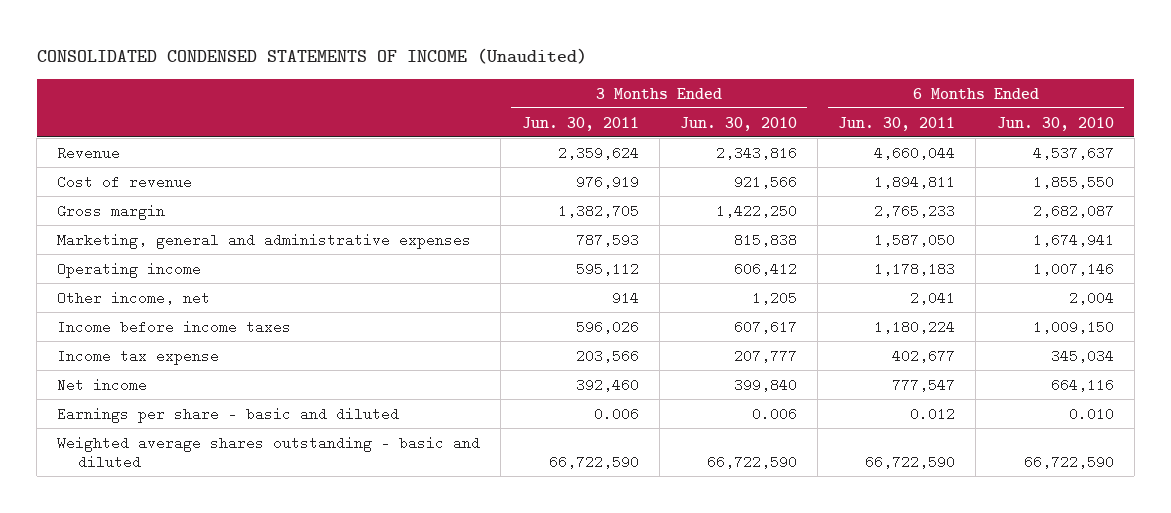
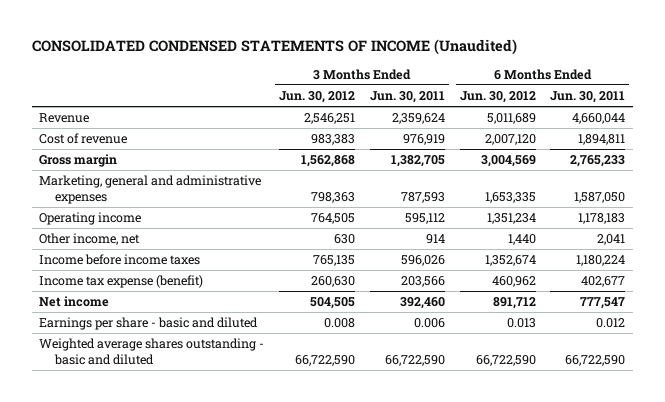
[679,116,797,131] Jun. 30, 2010 -> none
[996,116,1114,131] Jun. 30, 2010 -> none
none -> [278,90,355,103] Jun. 30, 2012
none -> [459,90,536,103] Jun. 30, 2012
[57,348,220,365] Income tax expense -> [39,275,204,289] Income tax expense (benefit)

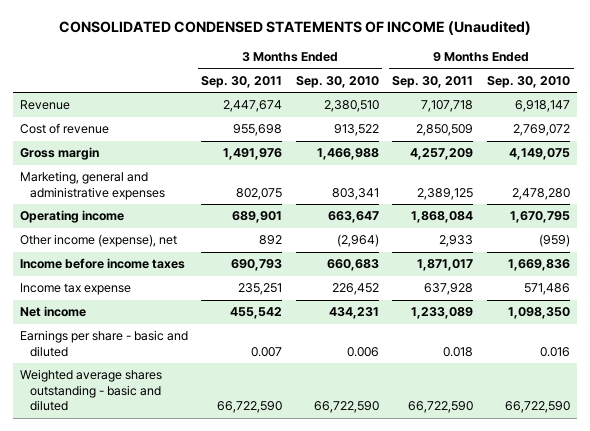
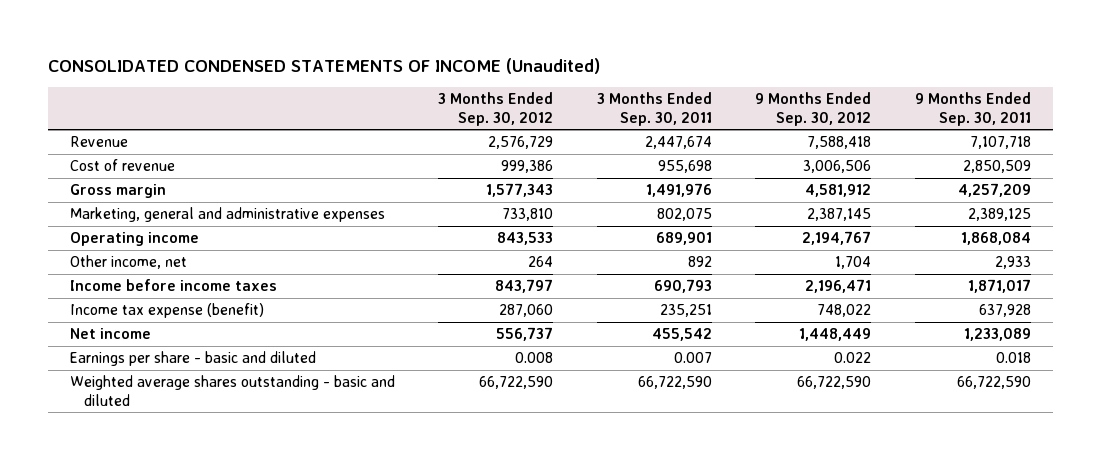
[295,76,379,89] Sep. 30, 2010 -> none
[487,76,571,89] Sep. 30, 2010 -> none
none -> [438,92,554,126] 3 Months Ended Sep. 30, 2012
none -> [755,92,872,126] 9 Months Ended Sep. 30, 2012
[19,234,177,248] Other income (expense), net -> [69,255,187,270] Other income, net
[19,283,131,296] Income tax expense -> [69,303,264,319] Income tax expense (benefit)

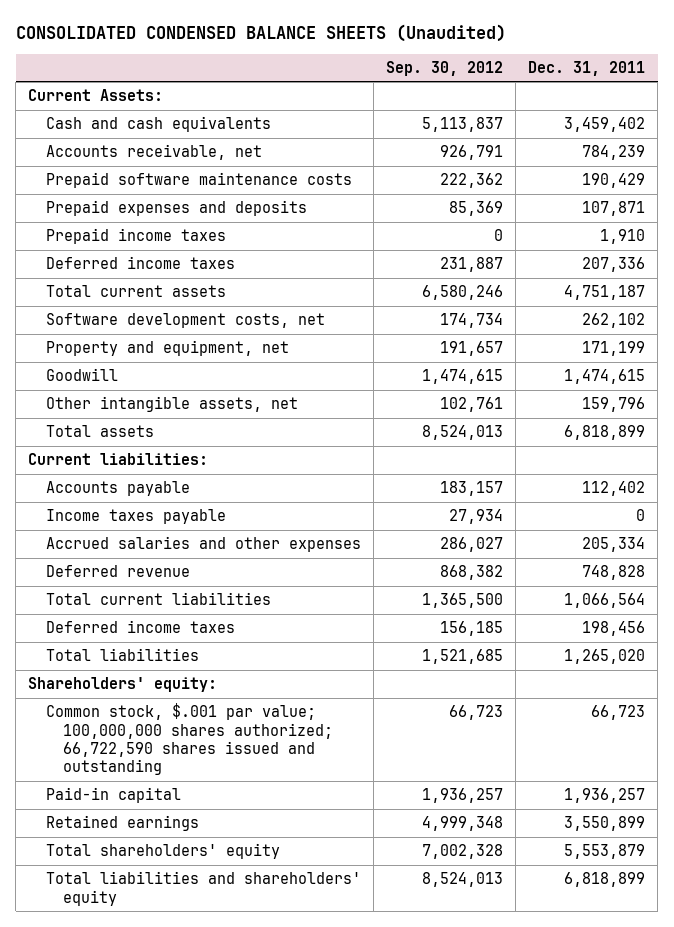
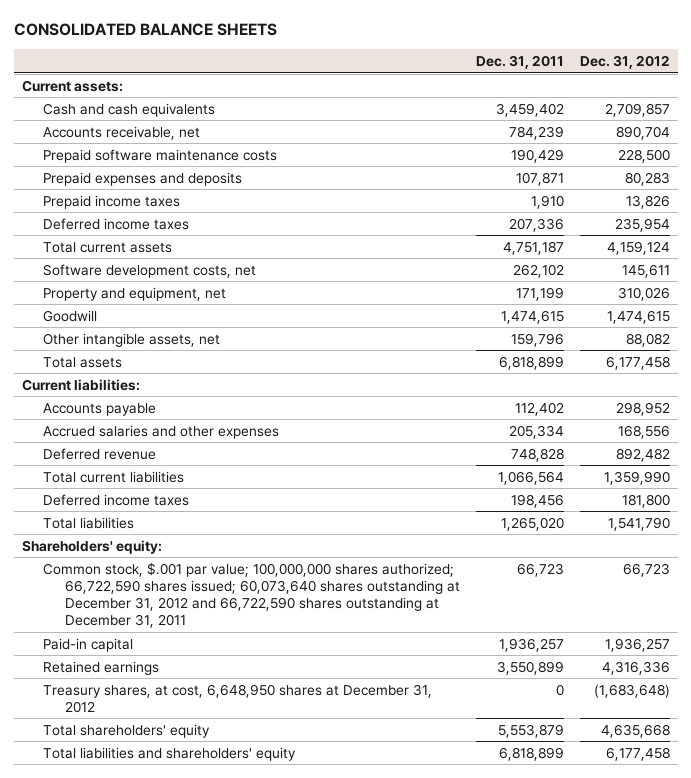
[15,23,506,42] CONSOLIDATED CONDENSED BALANCE SHEETS (Unaudited) -> [13,23,277,37] CONSOLIDATED BALANCE SHEETS
[385,60,503,76] Sep. 30, 2012 -> none
none -> [579,54,670,69] Dec. 31, 2012
[28,89,164,102] Current Assets: -> [21,79,123,92] Current assets:
[45,509,226,525] Income taxes payable -> none
[45,703,334,776] Common stock, $.001 par value; 100,000,000 shares authorized; 66,722,590 shares issued and outstanding -> [43,561,460,629] Common stock, $.001 par value; 100,000,000 shares authorized; 66,722,590 shares issued; 60,073,640 shares outstanding at December 31, 2012 and 66,722,590 shares outstanding at December 31, 2011
none -> [43,683,433,713] Treasury shares, at cost, 6,648,950 shares at December 31, 2012

